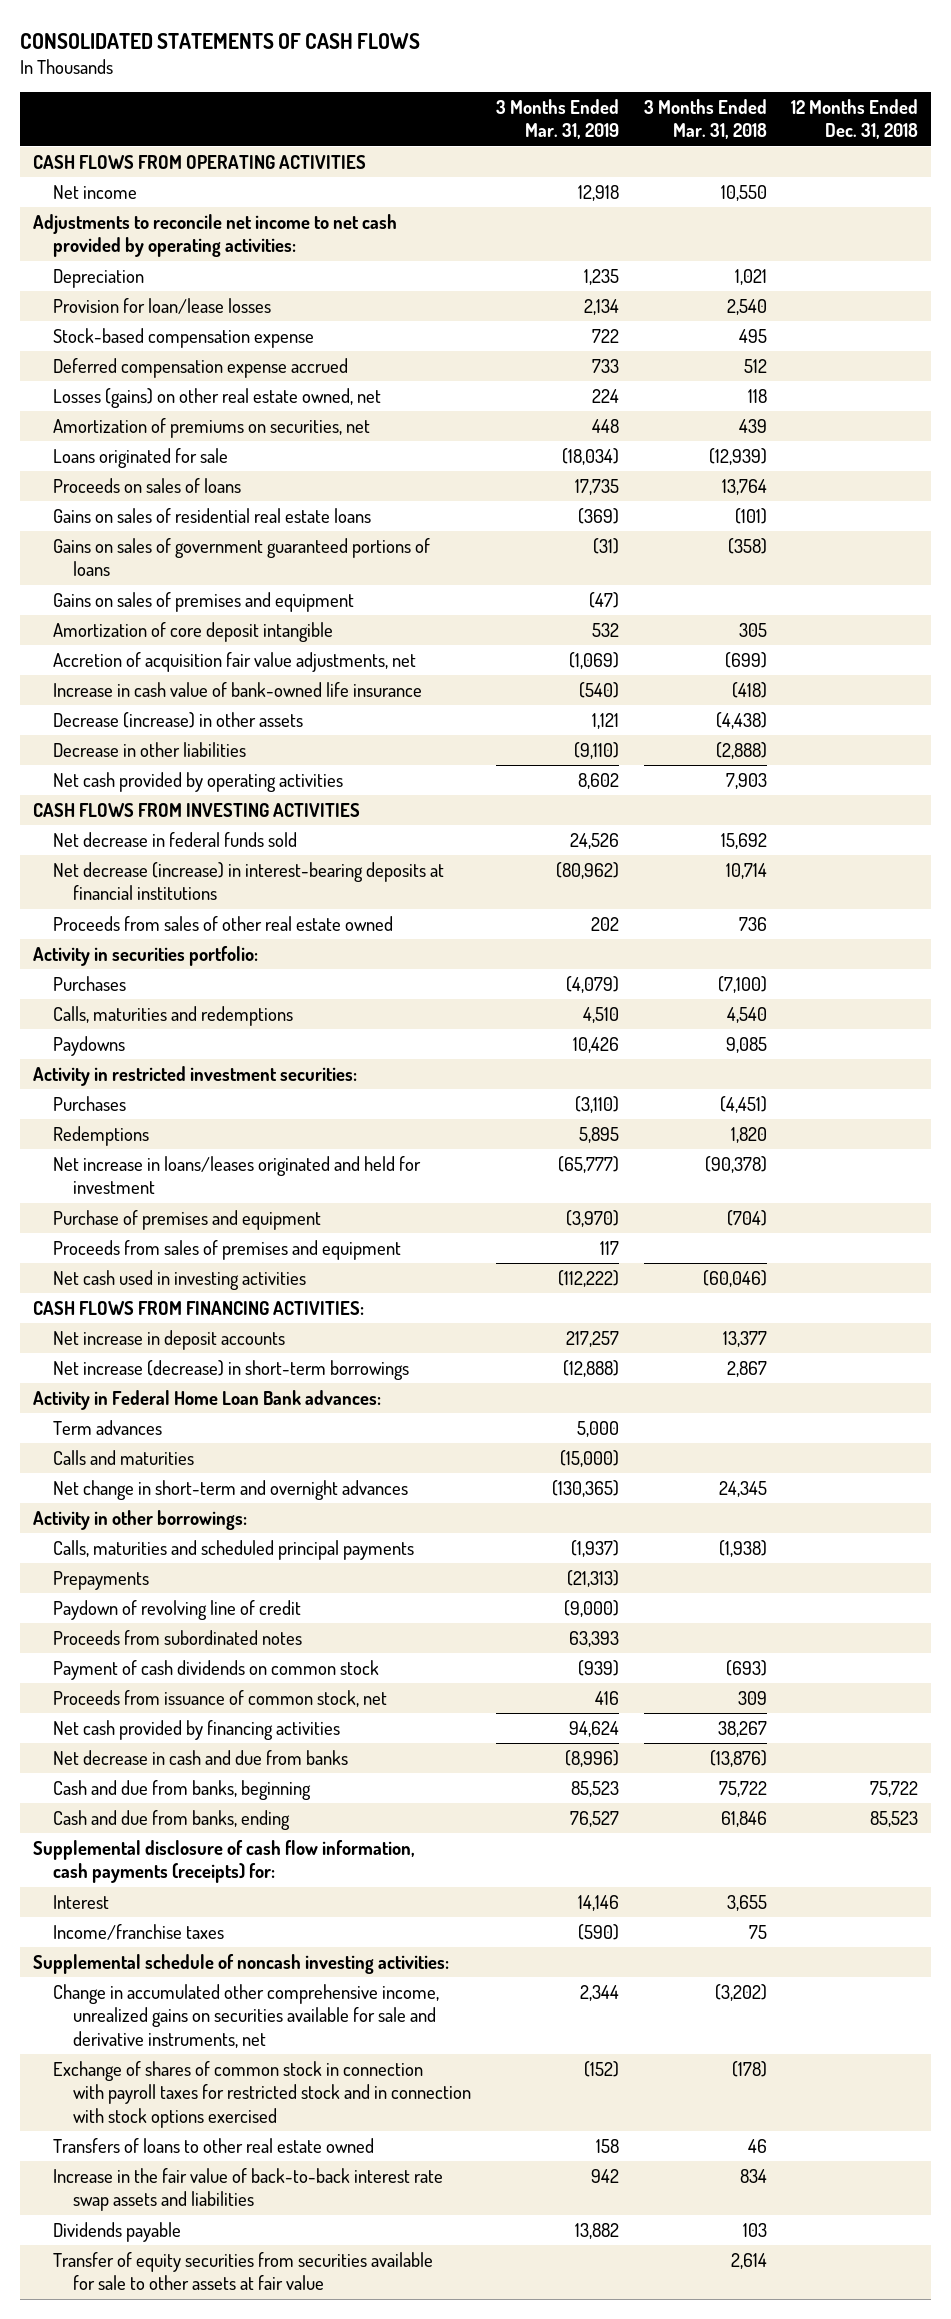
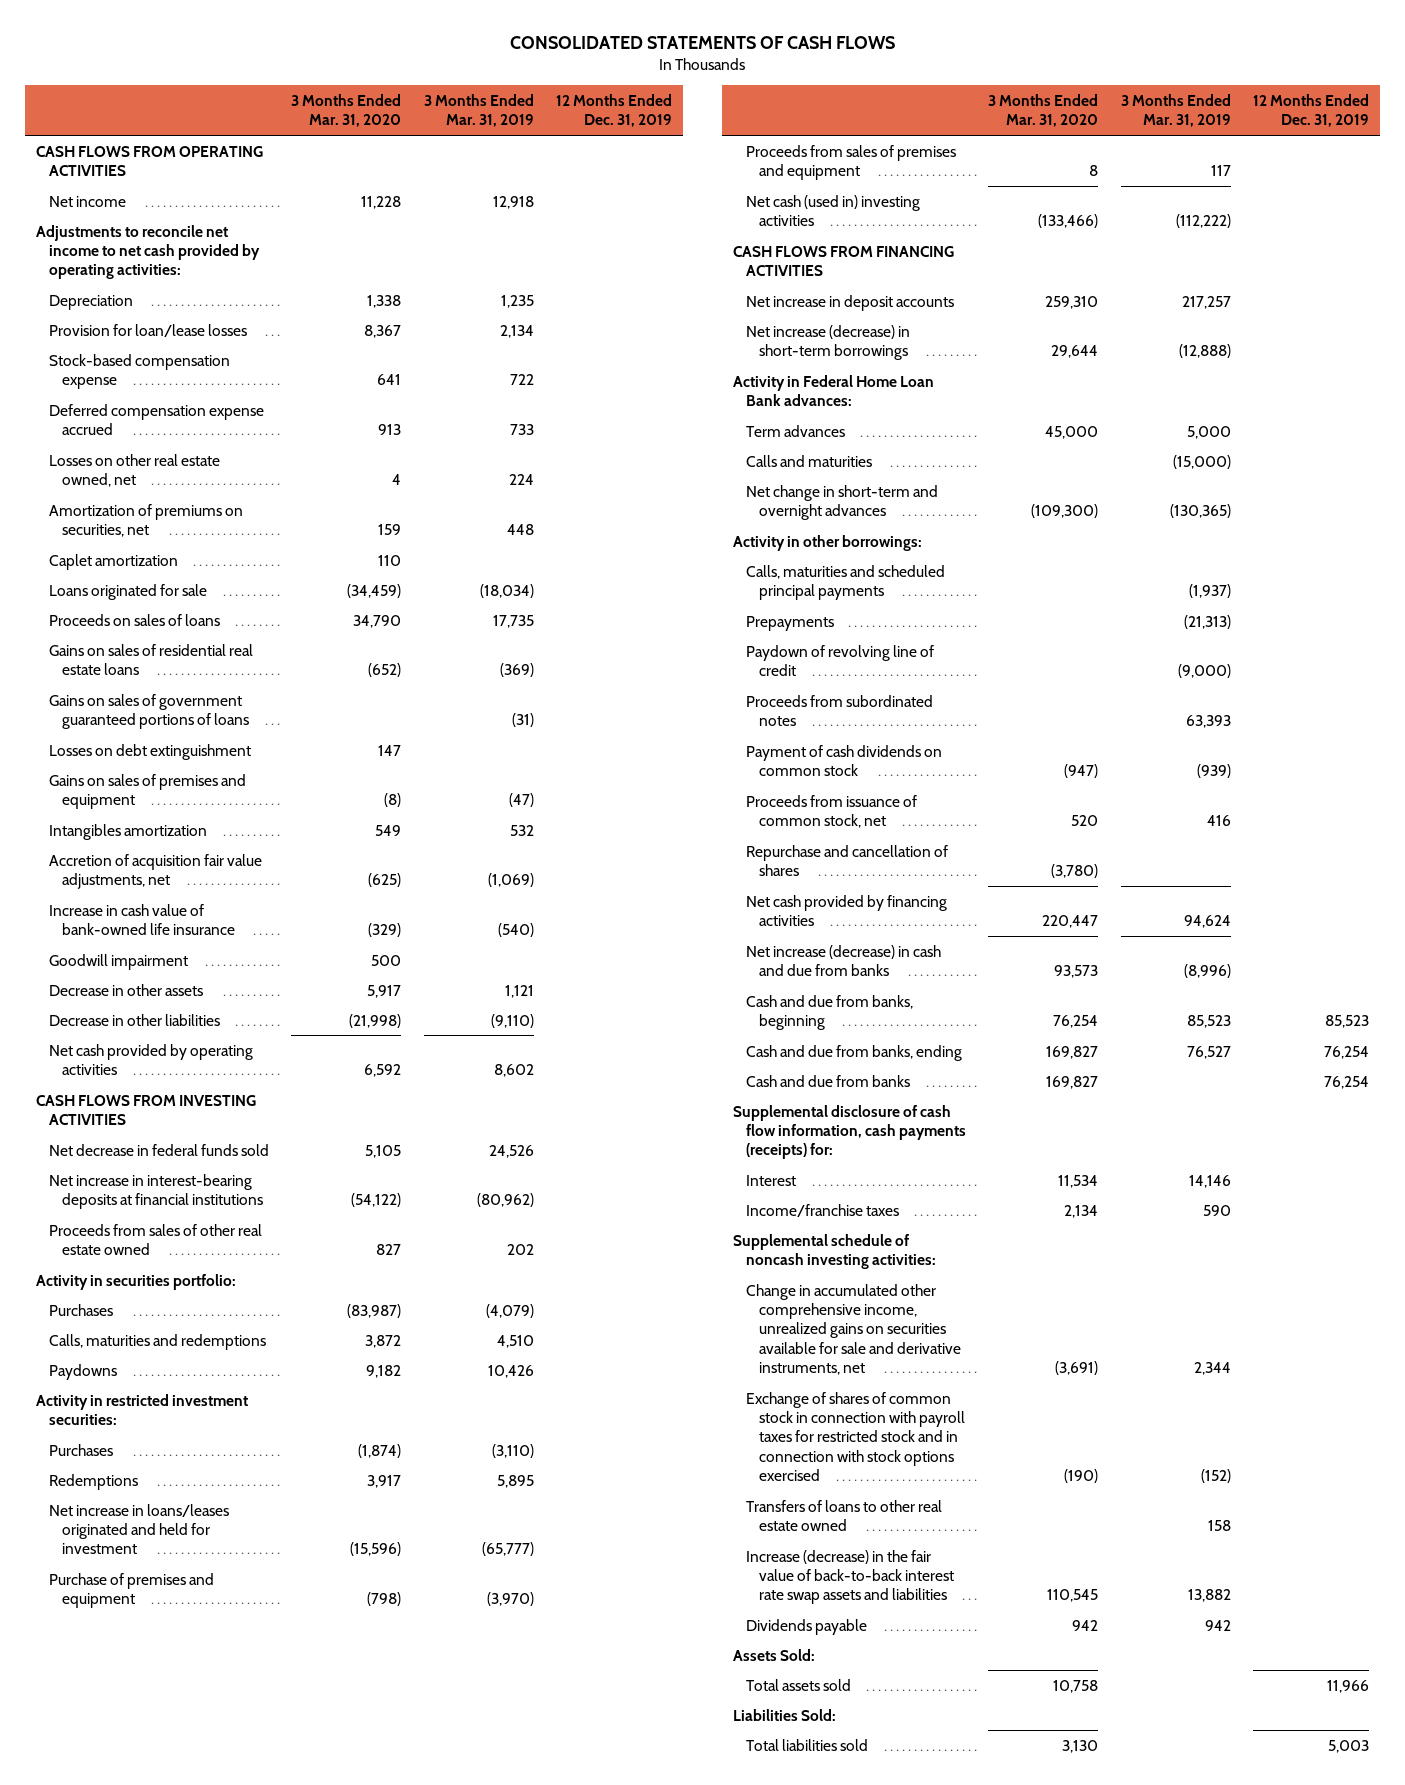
[643,98,767,140] 3 Months Ended Mar. 31, 2018 -> none
[791,98,919,140] 12 Months Ended Dec. 31, 2018 -> none
none -> [291,93,402,128] 3 Months Ended Mar. 31, 2020
none -> [555,93,672,128] 12 Months Ended Dec. 31, 2019
[52,387,381,408] Losses (gains) on other real estate owned, net -> [48,453,220,487] Losses on other real estate owned, net
none -> [48,553,178,570] Caplet amortization
none -> [48,743,251,760] Losses on debt extinguishment
[52,621,333,642] Amortization of core deposit intangible -> [48,823,207,840] Intangibles amortization
none -> [48,953,188,970] Goodwill impairment
[52,711,303,728] Decrease (increase) in other assets -> [48,983,203,996] Decrease in other assets
[52,861,444,901] Net decrease (increase) in interest-bearing deposits at financial institutions -> [48,1173,264,1209] Net increase in interest-bearing deposits at financial institutions
[52,1269,306,1290] Net cash used in investing activities -> [746,194,921,226] Net cash (used in) investing activities
[32,1300,364,1315] CASH FLOWS FROM FINANCING ACTIVITIES: -> [732,245,954,276] CASH FLOWS FROM FINANCING ACTIVITIES
none -> [746,844,949,876] Repurchase and cancellation of shares
[52,1749,348,1765] Net decrease in cash and due from banks -> [746,944,942,976] Net increase (decrease) in cash and due from banks
none -> [746,1074,911,1087] Cash and due from banks
[577,1923,619,1940] (590) -> [1202,1204,1231,1216] 590
[52,2251,433,2291] Transfer of equity securities from securities available for sale to other assets at fair value -> none
[52,2167,443,2212] Increase in the fair value of back-to-back interest rate swap assets and liabilities -> [746,1549,955,1605] Increase (decrease) in the fair value of back-to-back interest rate swap assets and liabilities
[590,2168,619,2183] 942 -> [1187,1589,1231,1603] 13,882
[574,2222,619,2239] 13,882 -> [1204,1619,1231,1631] 942
none -> [732,1648,815,1661] Assets Sold:
none -> [746,1678,852,1691] Total assets sold
none -> [732,1708,836,1721] Liabilities Sold:
none -> [746,1738,869,1751] Total liabilities sold

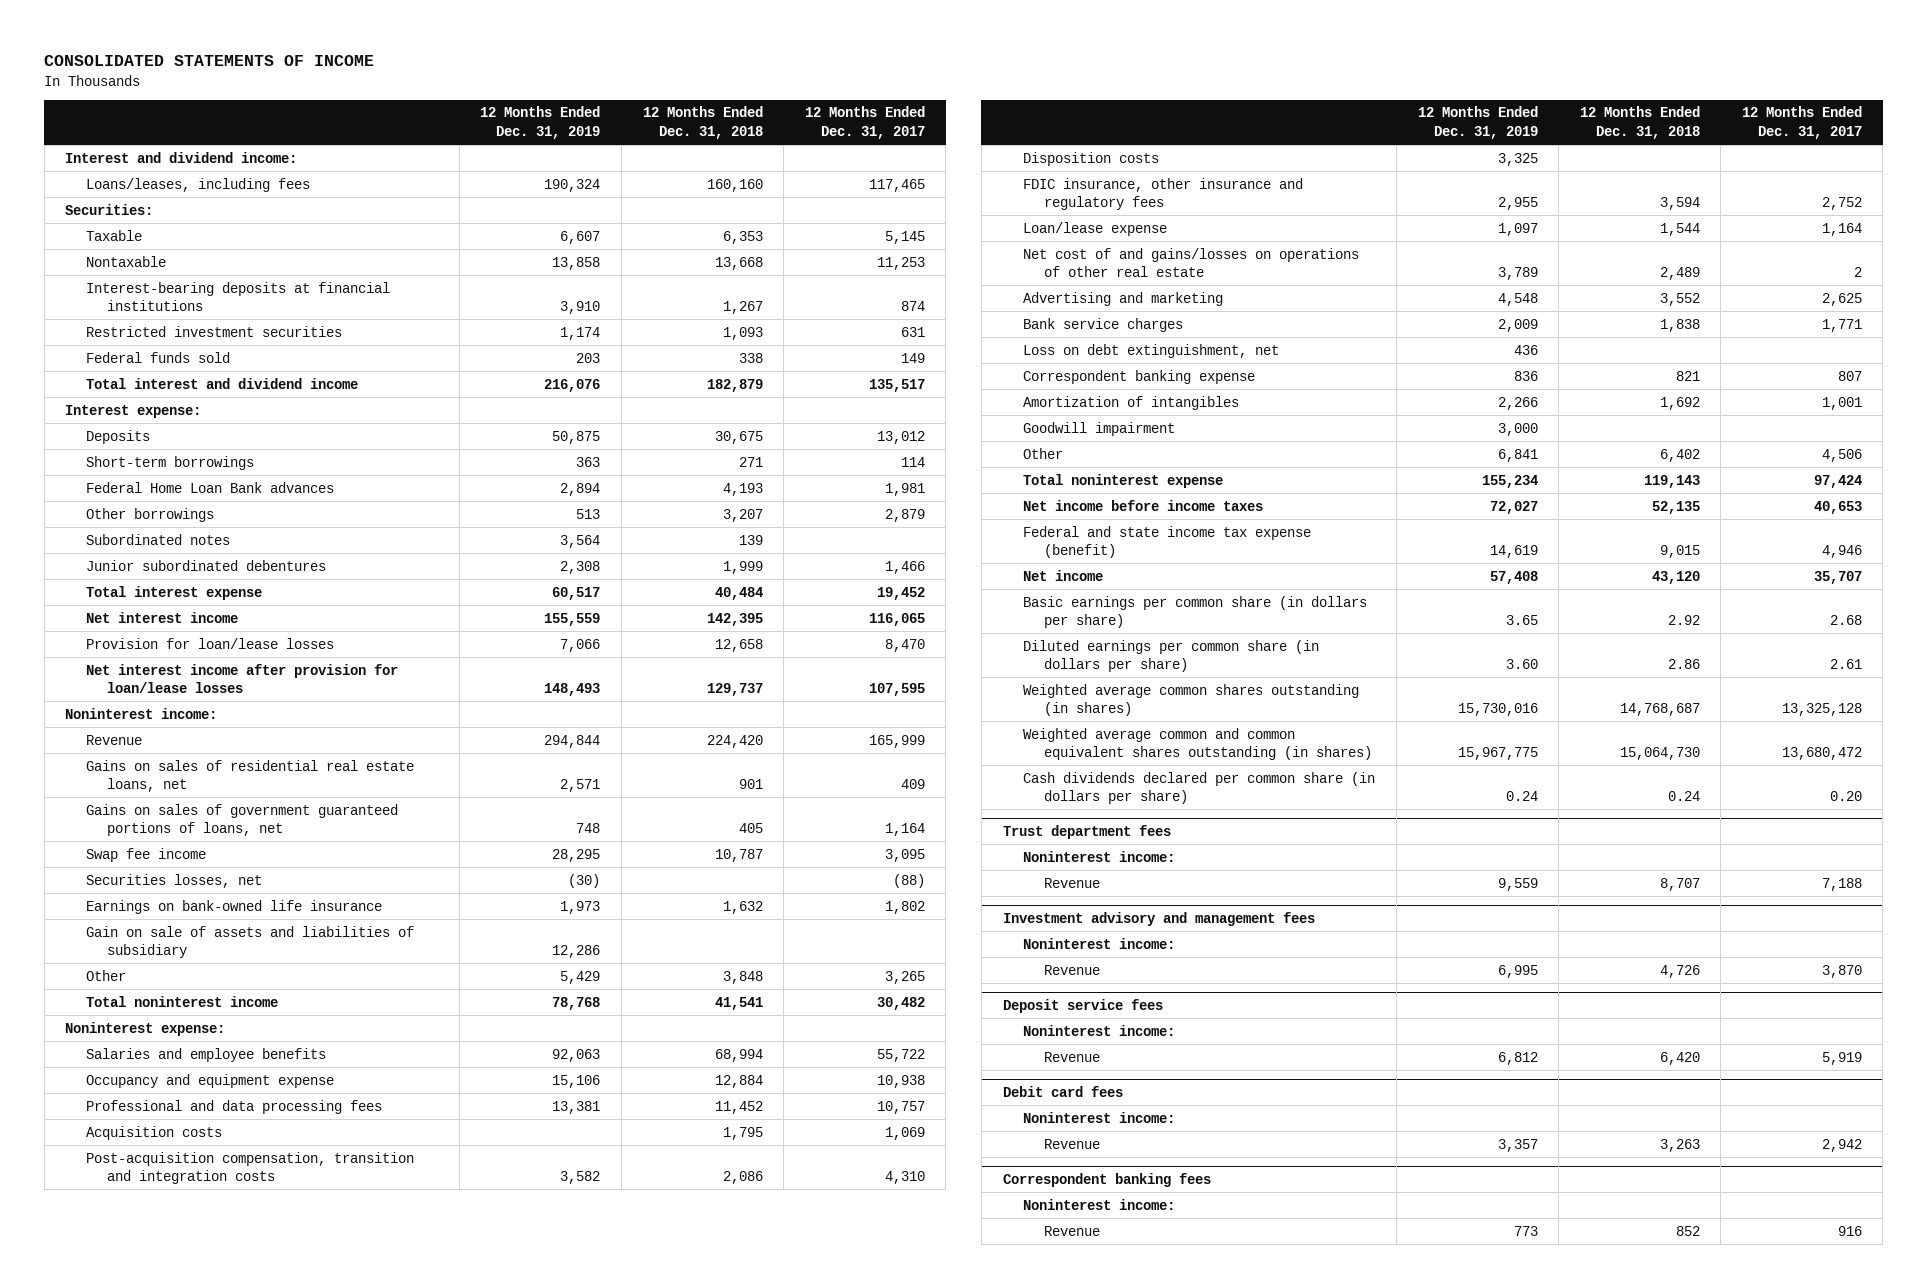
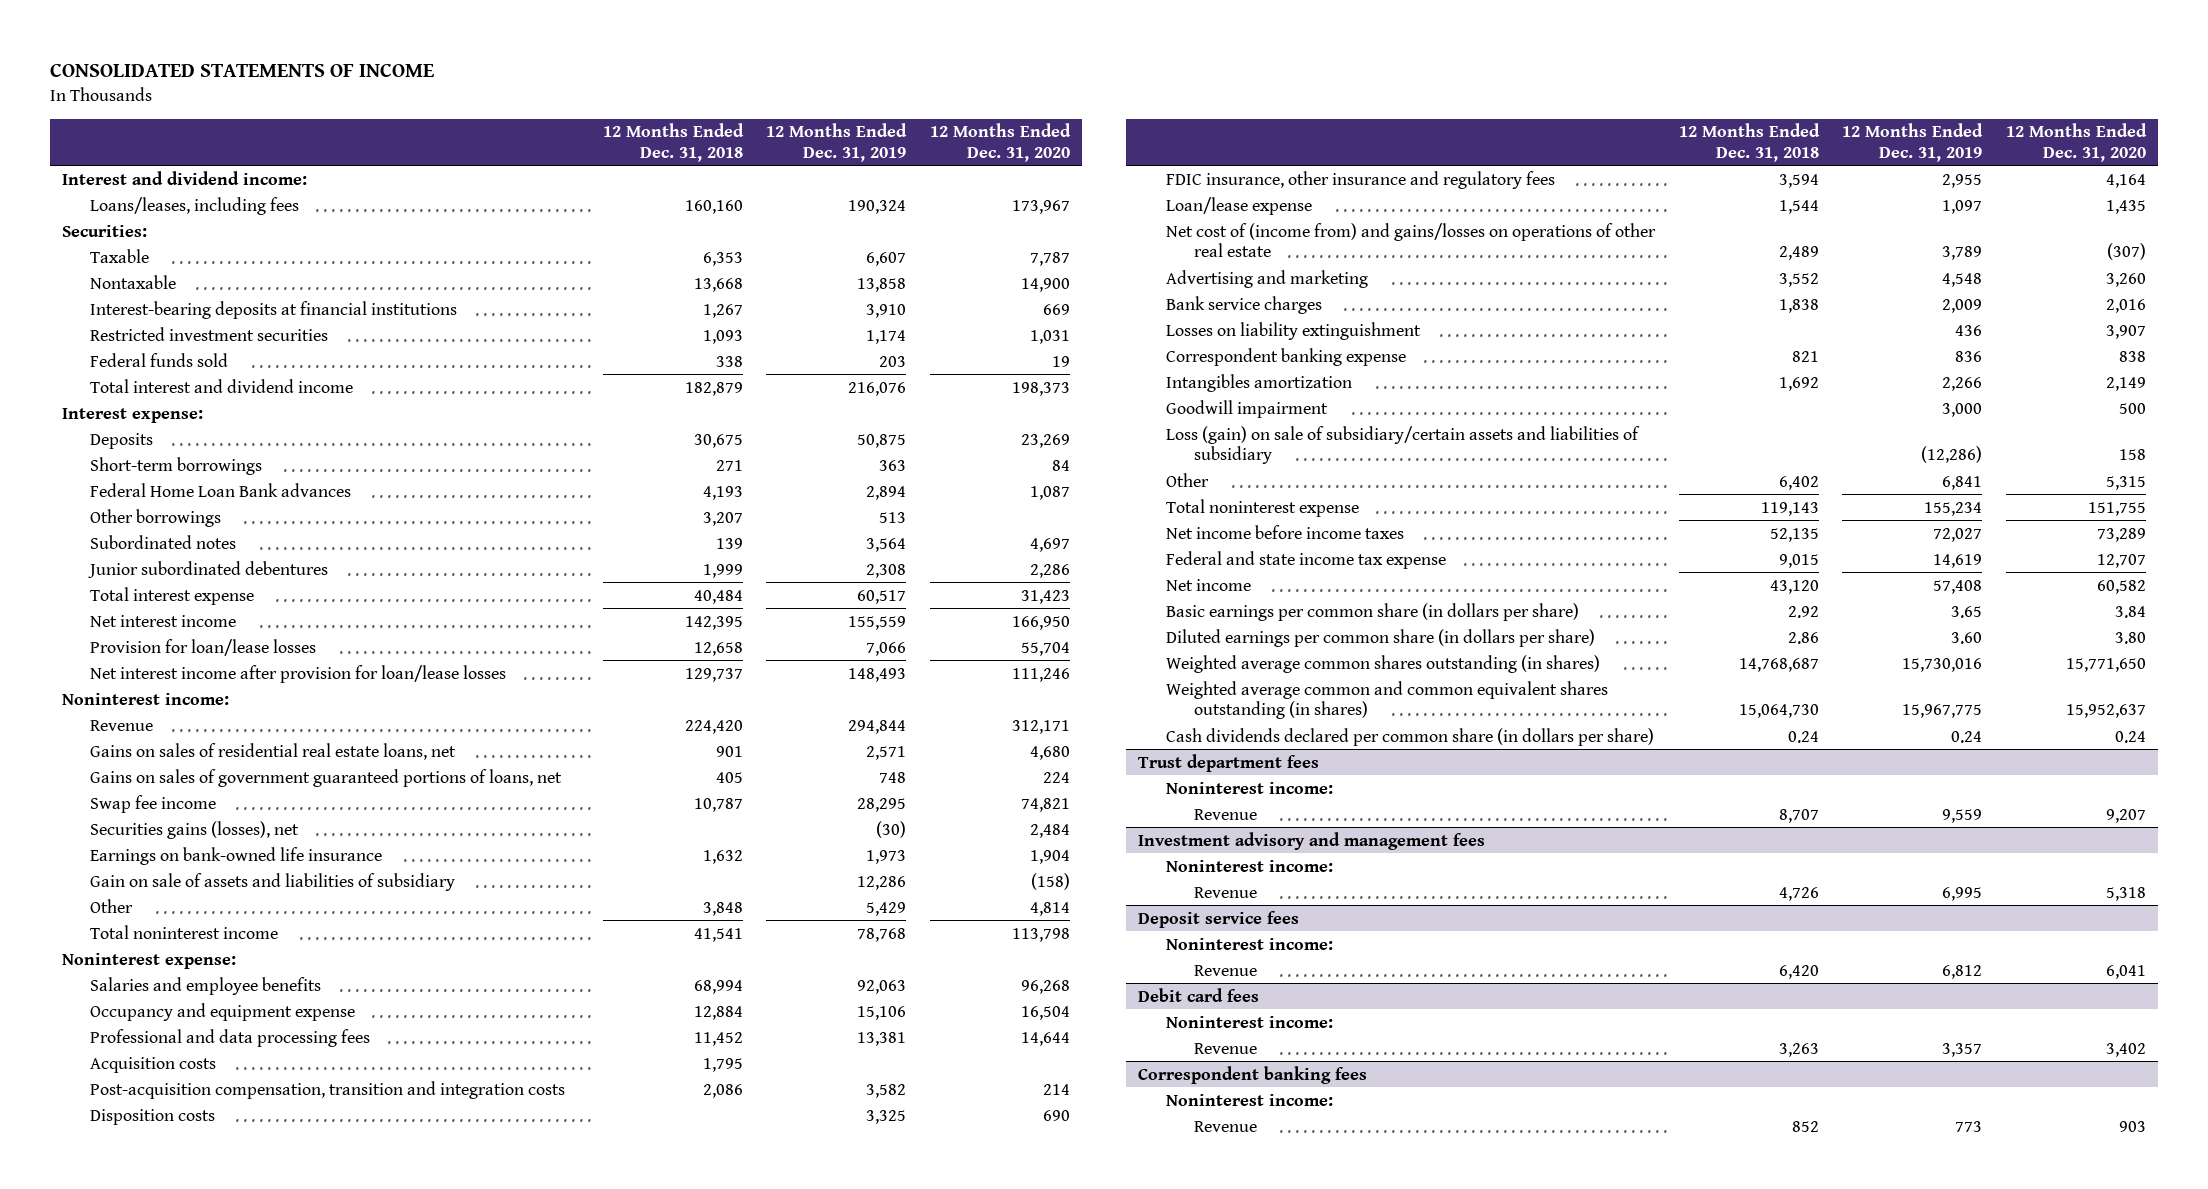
[804,106,925,139] 12 Months Ended Dec. 31, 2017 -> none
none -> [930,123,1072,162] 12 Months Ended Dec. 31, 2020
[86,873,263,888] Securities losses, net -> [89,820,299,839] Securities gains (losses), net
[1023,247,1360,277] Net cost of and gains/losses on operations of other real estate -> [1165,222,1656,257] Net cost of (income from) and gains/losses on operations of other real estate
[1023,343,1280,358] Loss on debt extinguishment, net -> [1165,321,1421,340] Losses on liability extinguishment
[1023,395,1240,410] Amortization of intangibles -> [1165,373,1352,392] Intangibles amortization
none -> [1165,425,1640,464] Loss (gain) on sale of subsidiary/certain assets and liabilities of subsidiary
[1023,525,1312,558] Federal and state income tax expense (benefit) -> [1165,550,1446,569] Federal and state income tax expense

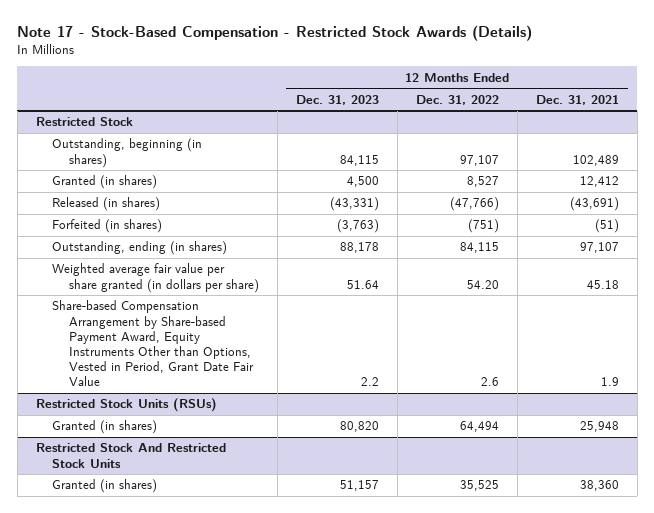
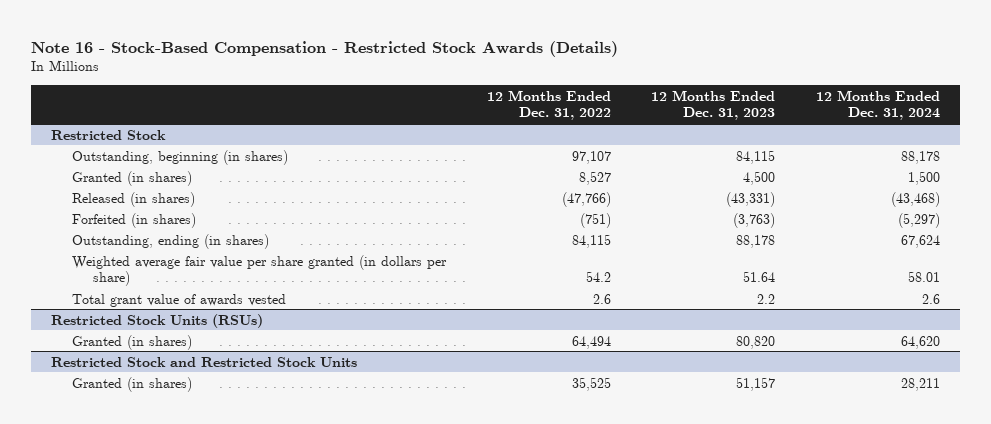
[17,24,533,41] Note 17 - Stock-Based Compensation - Restricted Stock Awards (Details) -> [31,40,619,57] Note 16 - Stock-Based Compensation - Restricted Stock Awards (Details)
[535,94,619,105] Dec. 31, 2021 -> none
none -> [815,89,940,121] 12 Months Ended Dec. 31, 2024
[466,279,499,289] 54.20 -> [585,271,611,283] 54.2
[52,300,254,387] Share-based Compensation Arrangement by Share-based Payment Award, Equity Instruments Other than Options, Vested in Period, Grant Date Fair Value -> [72,293,287,307] Total grant value of awards vested
[35,443,226,468] Restricted Stock And Restricted Stock Units -> [51,356,358,367] Restricted Stock and Restricted Stock Units

